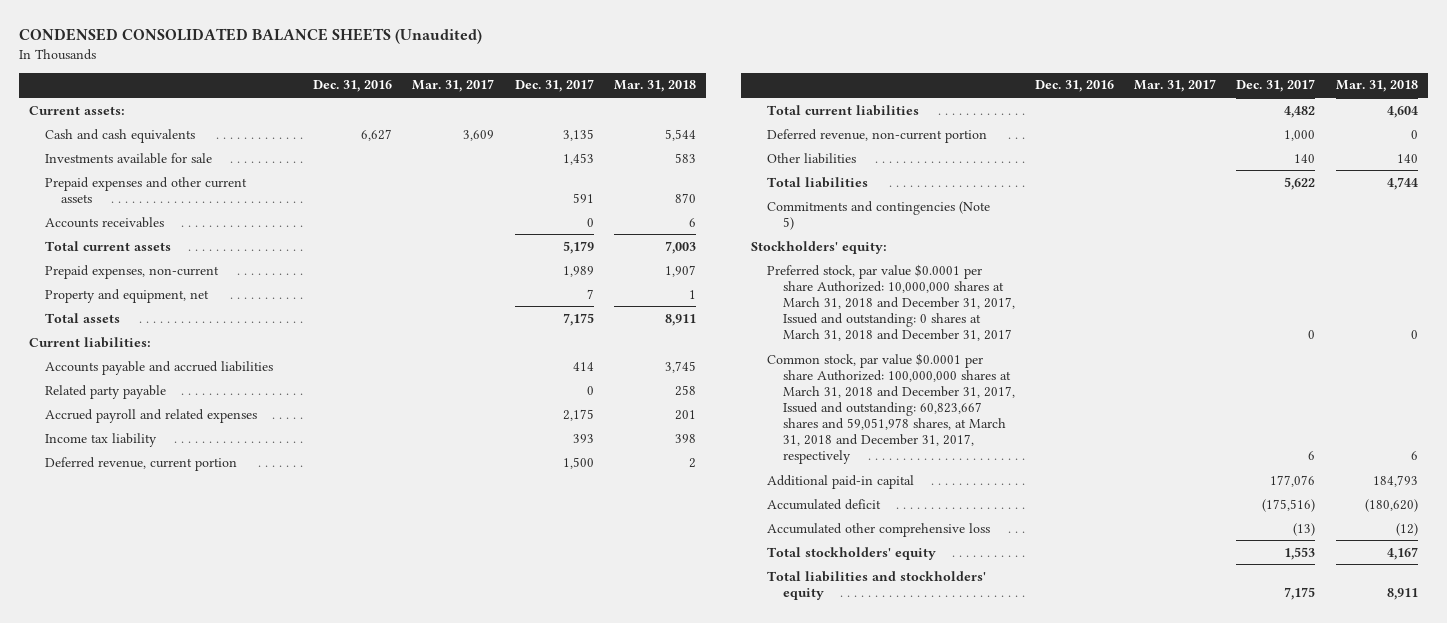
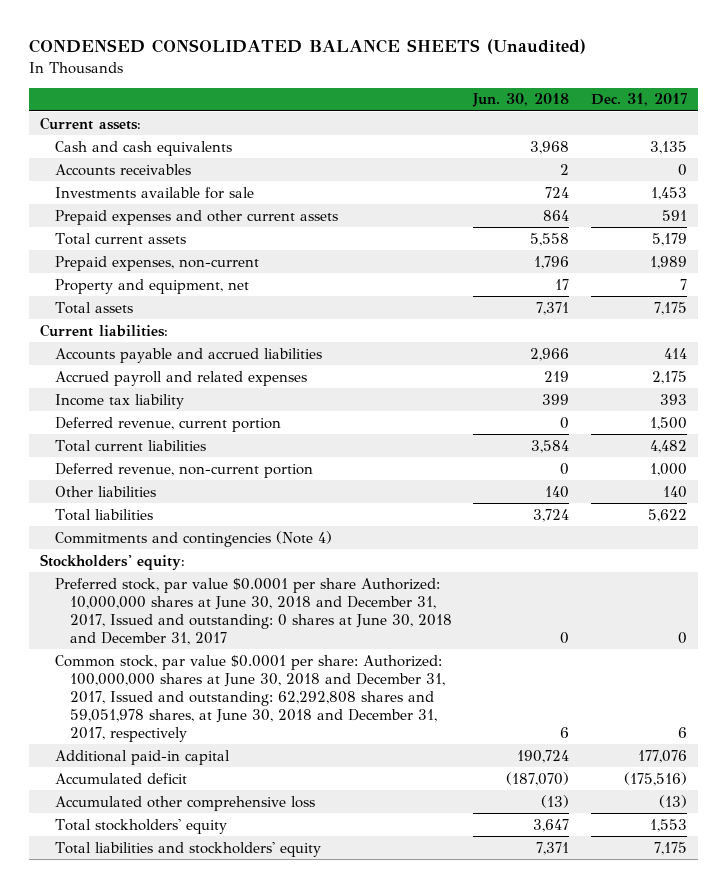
[313,80,393,93] Dec. 31, 2016 -> none
[412,79,495,93] Mar. 31, 2017 -> none
[613,80,696,93] Mar. 31, 2018 -> none
none -> [472,93,570,108] Jun. 30, 2018
[44,216,164,228] Accounts receivables -> [54,163,191,176] Accounts receivables
[44,384,166,399] Related party payable -> none
[766,200,990,230] Commitments and contingencies (Note 5) -> [54,530,332,547] Commitments and contingencies (Note 4)
[766,263,1015,342] Preferred stock, par value $0.0001 per share Authorized: 10,000,000 shares at March 31, 2018 and December 31, 2017, Issued and outstanding: 0 shares at March 31, 2018 and December 31, 2017 -> [54,577,453,645] Preferred stock, par value $0.0001 per share Authorized: 10,000,000 shares at June 30, 2018 and December 31, 2017, Issued and outstanding: 0 shares at June 30, 2018 and December 31, 2017
[766,352,1015,465] Common stock, par value $0.0001 per share Authorized: 100,000,000 shares at March 31, 2018 and December 31, 2017, Issued and outstanding: 60,823,667 shares and 59,051,978 shares, at March 31, 2018 and December 31, 2017, respectively -> [54,654,446,743] Common stock, par value $0.0001 per share: Authorized: 100,000,000 shares at June 30, 2018 and December 31, 2017, Issued and outstanding: 62,292,808 shares and 59,051,978 shares, at June 30, 2018 and December 31, 2017, respectively

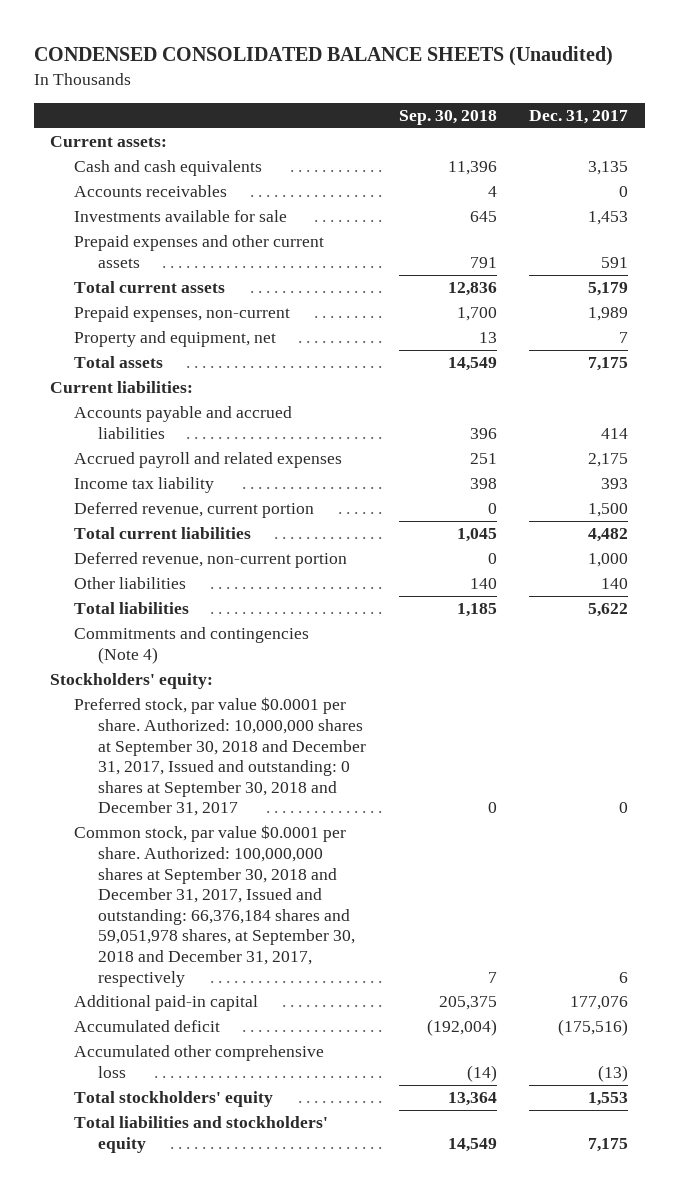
[472,93,570,108] Jun. 30, 2018 -> none
none -> [398,110,497,126] Sep. 30, 2018
[54,577,453,645] Preferred stock, par value $0.0001 per share Authorized: 10,000,000 shares at June 30, 2018 and December 31, 2017, Issued and outstanding: 0 shares at June 30, 2018 and December 31, 2017 -> [74,697,366,817] Preferred stock, par value $0.0001 per share. Authorized: 10,000,000 shares at September 30, 2018 and December 31, 2017, Issued and outstanding: 0 shares at September 30, 2018 and December 31, 2017
[54,654,446,743] Common stock, par value $0.0001 per share: Authorized: 100,000,000 shares at June 30, 2018 and December 31, 2017, Issued and outstanding: 62,292,808 shares and 59,051,978 shares, at June 30, 2018 and December 31, 2017, respectively -> [74,825,355,987] Common stock, par value $0.0001 per share. Authorized: 100,000,000 shares at September 30, 2018 and December 31, 2017, Issued and outstanding: 66,376,184 shares and 59,051,978 shares, at September 30, 2018 and December 31, 2017, respectively

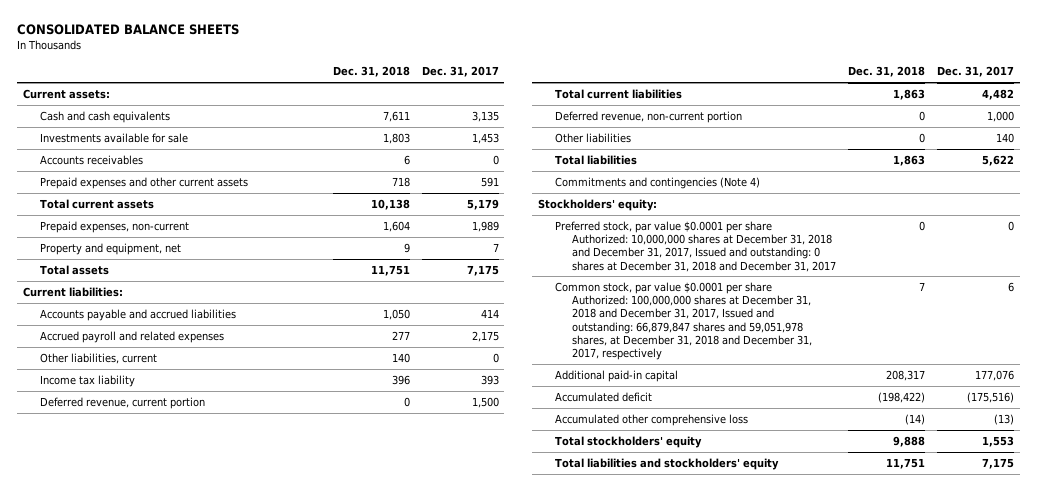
[34,46,614,67] CONDENSED CONSOLIDATED BALANCE SHEETS (Unaudited) -> [16,24,239,36] CONSOLIDATED BALANCE SHEETS
[398,110,497,126] Sep. 30, 2018 -> none
none -> [332,66,410,78] Dec. 31, 2018
[74,185,228,198] Accounts receivables -> [39,154,143,165] Accounts receivables
none -> [39,352,157,364] Other liabilities, current
[74,697,366,817] Preferred stock, par value $0.0001 per share. Authorized: 10,000,000 shares at September 30, 2018 and December 31, 2017, Issued and outstanding: 0 shares at September 30, 2018 and December 31, 2017 -> [555,220,837,272] Preferred stock, par value $0.0001 per share Authorized: 10,000,000 shares at December 31, 2018 and December 31, 2017, Issued and outstanding: 0 shares at December 31, 2018 and December 31, 2017
[74,825,355,987] Common stock, par value $0.0001 per share. Authorized: 100,000,000 shares at September 30, 2018 and December 31, 2017, Issued and outstanding: 66,376,184 shares and 59,051,978 shares, at September 30, 2018 and December 31, 2017, respectively -> [555,281,813,361] Common stock, par value $0.0001 per share Authorized: 100,000,000 shares at December 31, 2018 and December 31, 2017, Issued and outstanding: 66,879,847 shares and 59,051,978 shares, at December 31, 2018 and December 31, 2017, respectively

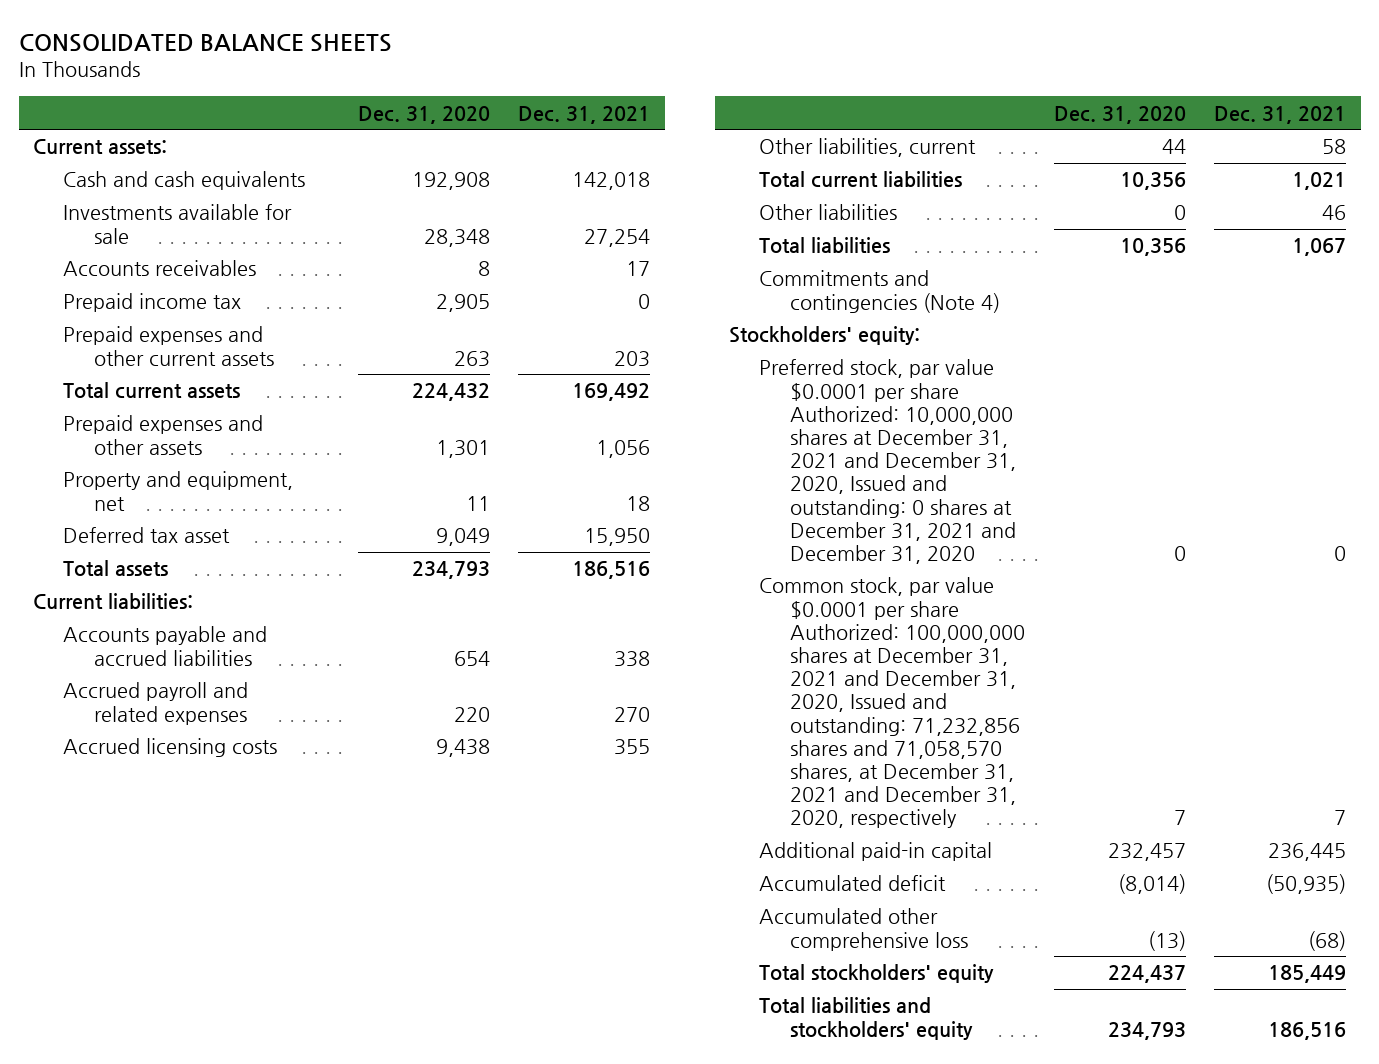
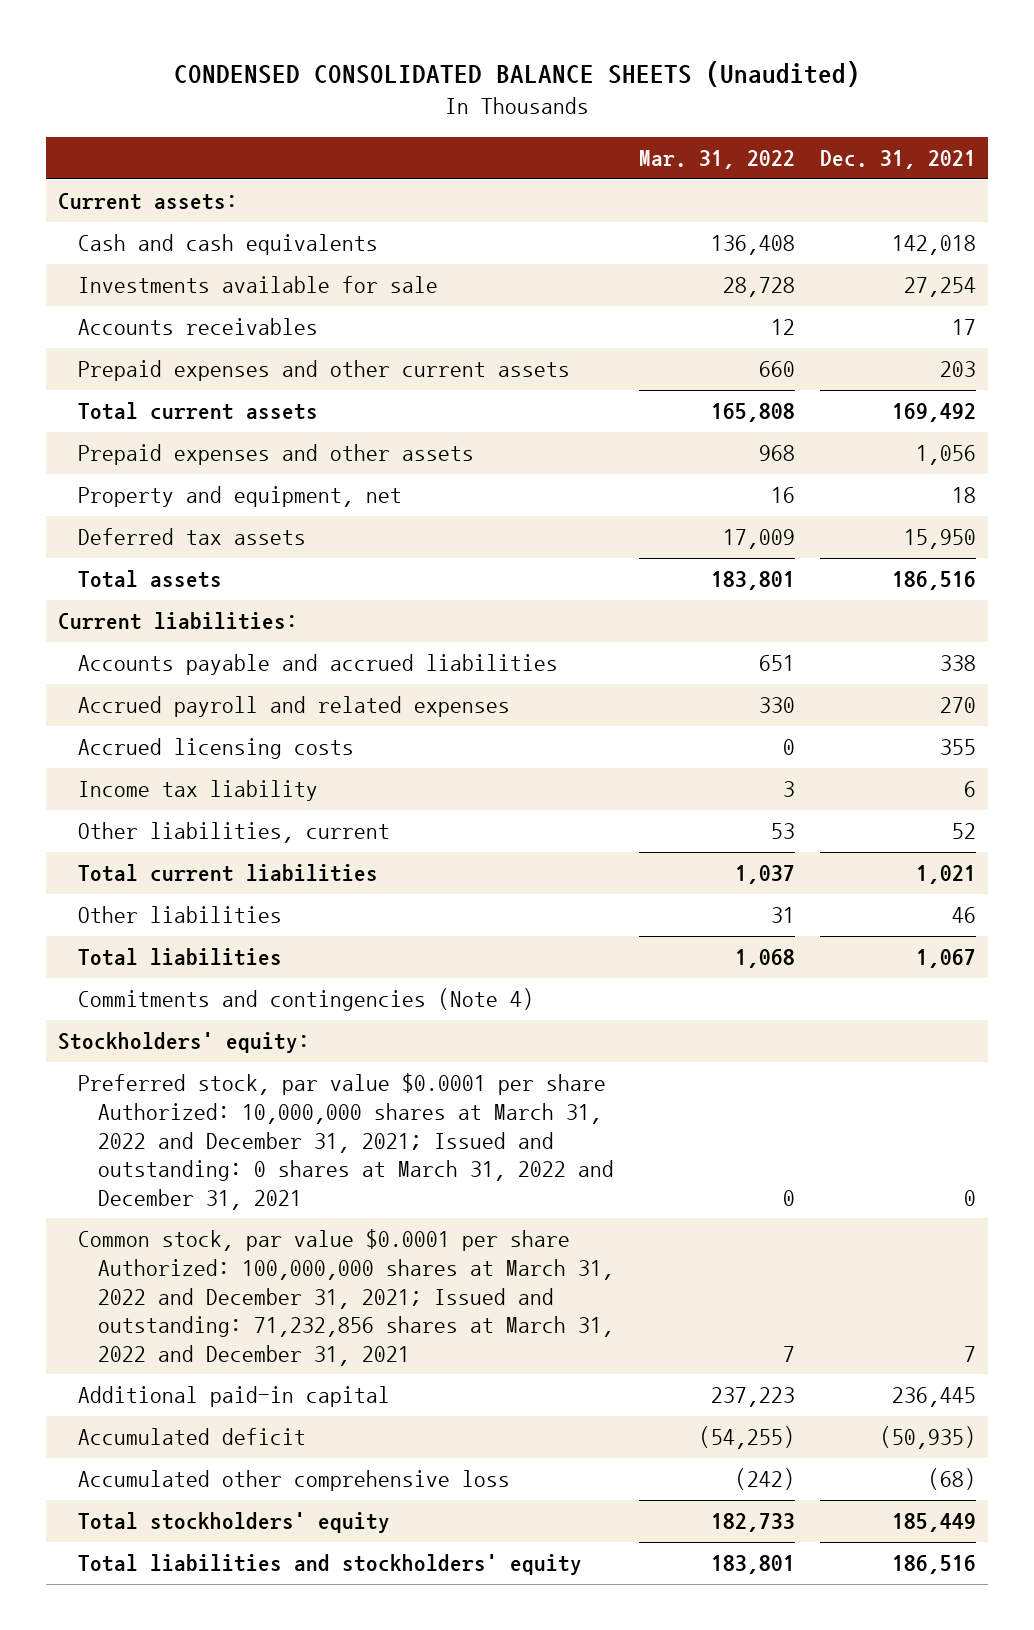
[18,33,392,52] CONSOLIDATED BALANCE SHEETS -> [174,61,861,88] CONDENSED CONSOLIDATED BALANCE SHEETS (Unaudited)
[357,105,490,124] Dec. 31, 2020 -> none
none -> [639,150,796,170] Mar. 31, 2022
[63,293,242,313] Prepaid income tax -> none
[63,527,231,544] Deferred tax asset -> [78,528,307,546] Deferred tax assets
none -> [78,780,319,802] Income tax liability
[1322,139,1347,155] 58 -> [951,823,976,840] 52
[759,359,1016,565] Preferred stock, par value $0.0001 per share Authorized: 10,000,000 shares at December 31, 2021 and December 31, 2020, Issued and outstanding: 0 shares at December 31, 2021 and December 31, 2020 -> [78,1073,615,1210] Preferred stock, par value $0.0001 per share Authorized: 10,000,000 shares at March 31, 2022 and December 31, 2021; Issued and outstanding: 0 shares at March 31, 2022 and December 31, 2021
[759,577,1025,829] Common stock, par value $0.0001 per share Authorized: 100,000,000 shares at December 31, 2021 and December 31, 2020, Issued and outstanding: 71,232,856 shares and 71,058,570 shares, at December 31, 2021 and December 31, 2020, respectively -> [78,1229,615,1366] Common stock, par value $0.0001 per share Authorized: 100,000,000 shares at March 31, 2022 and December 31, 2021; Issued and outstanding: 71,232,856 shares at March 31, 2022 and December 31, 2021

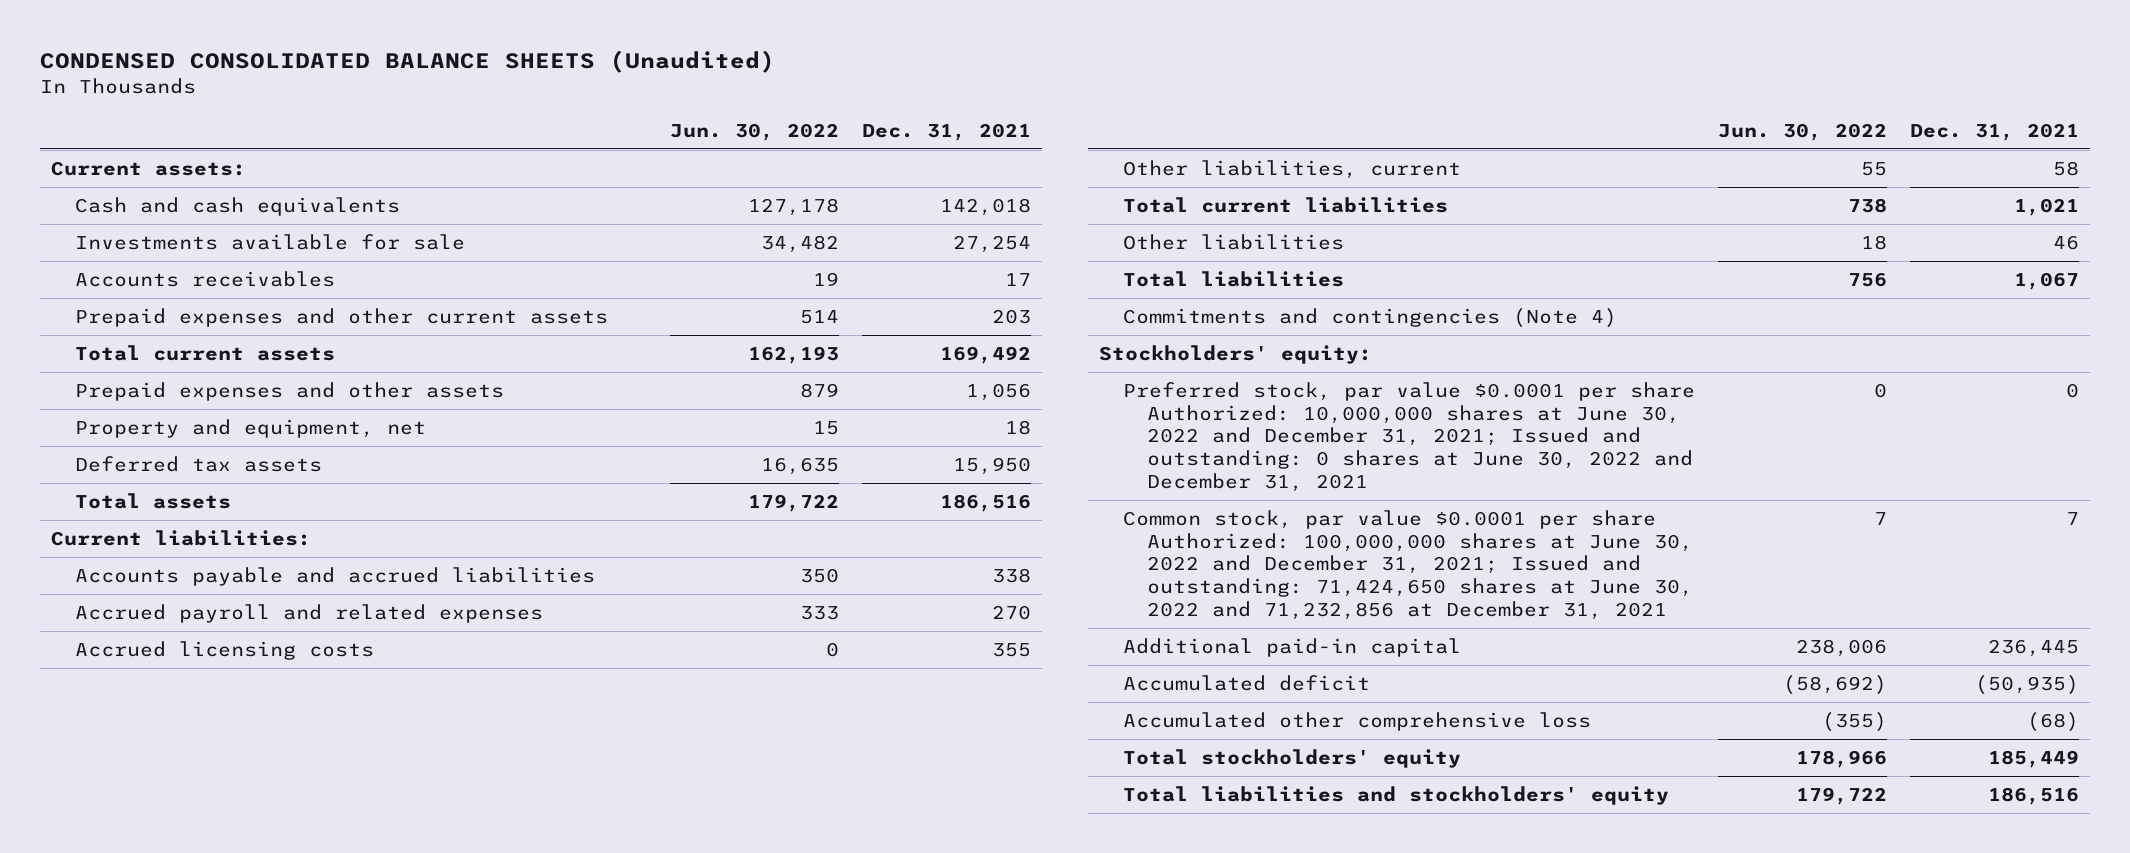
[639,150,796,170] Mar. 31, 2022 -> none
none -> [669,122,839,141] Jun. 30, 2022
[78,780,319,802] Income tax liability -> none
[951,823,976,840] 52 -> [2052,161,2079,177] 58
[78,1073,615,1210] Preferred stock, par value $0.0001 per share Authorized: 10,000,000 shares at March 31, 2022 and December 31, 2021; Issued and outstanding: 0 shares at March 31, 2022 and December 31, 2021 -> [1123,382,1696,492] Preferred stock, par value $0.0001 per share Authorized: 10,000,000 shares at June 30, 2022 and December 31, 2021; Issued and outstanding: 0 shares at June 30, 2022 and December 31, 2021
[78,1229,615,1366] Common stock, par value $0.0001 per share Authorized: 100,000,000 shares at March 31, 2022 and December 31, 2021; Issued and outstanding: 71,232,856 shares at March 31, 2022 and December 31, 2021 -> [1123,510,1693,620] Common stock, par value $0.0001 per share Authorized: 100,000,000 shares at June 30, 2022 and December 31, 2021; Issued and outstanding: 71,424,650 shares at June 30, 2022 and 71,232,856 at December 31, 2021

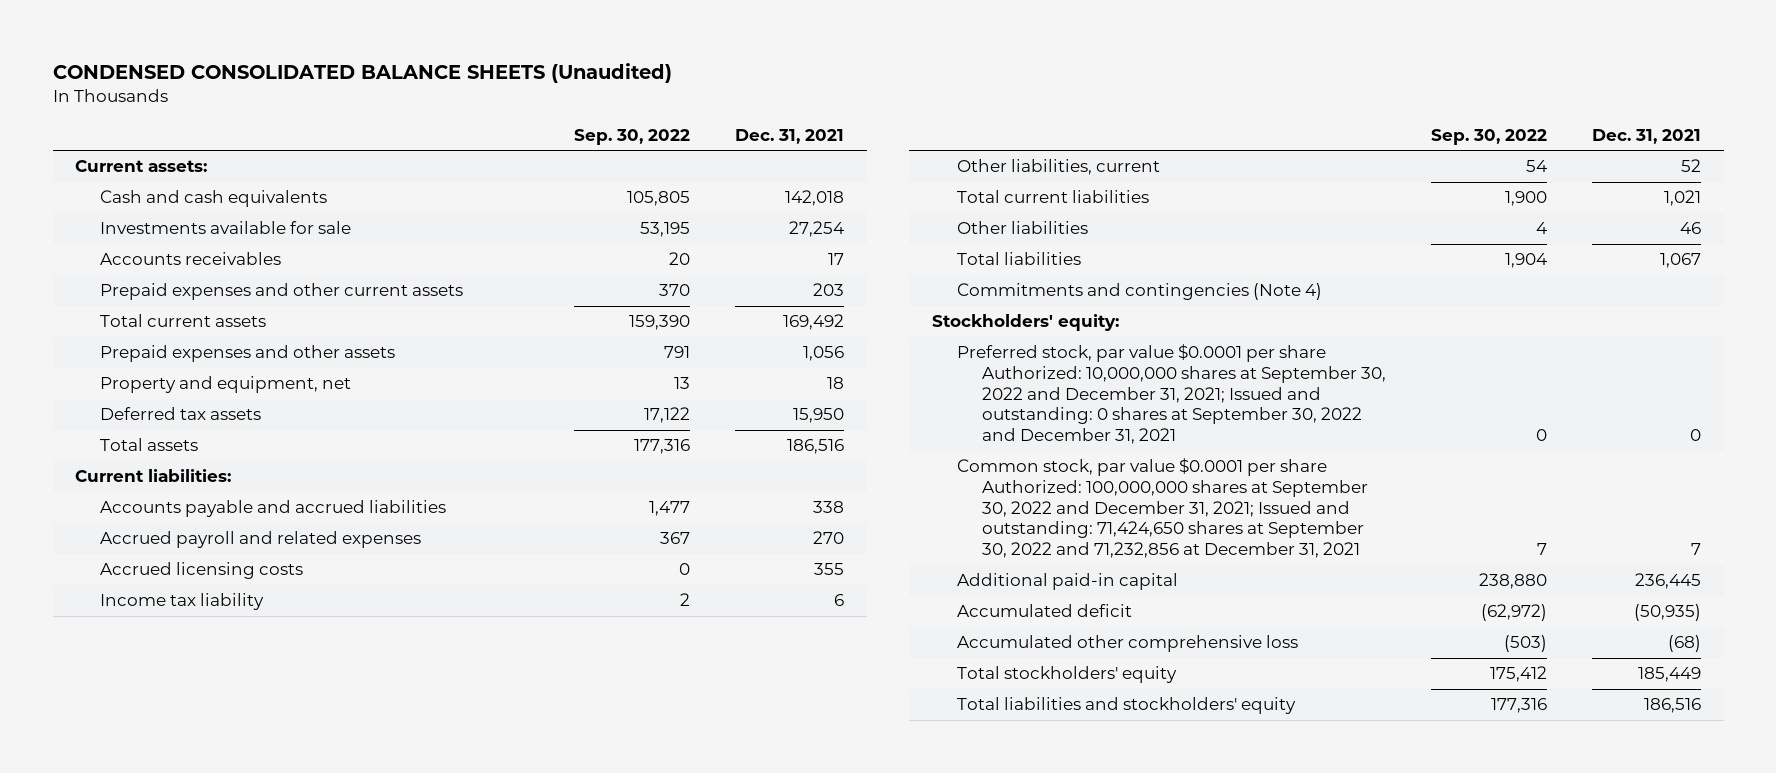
[669,122,839,141] Jun. 30, 2022 -> none
none -> [574,128,691,145] Sep. 30, 2022
none -> [100,593,265,611] Income tax liability
[2052,161,2079,177] 58 -> [1681,159,1702,173] 52
[1123,382,1696,492] Preferred stock, par value $0.0001 per share Authorized: 10,000,000 shares at June 30, 2022 and December 31, 2021; Issued and outstanding: 0 shares at June 30, 2022 and December 31, 2021 -> [957,344,1387,445] Preferred stock, par value $0.0001 per share Authorized: 10,000,000 shares at September 30, 2022 and December 31, 2021; Issued and outstanding: 0 shares at September 30, 2022 and December 31, 2021
[1123,510,1693,620] Common stock, par value $0.0001 per share Authorized: 100,000,000 shares at June 30, 2022 and December 31, 2021; Issued and outstanding: 71,424,650 shares at June 30, 2022 and 71,232,856 at December 31, 2021 -> [957,458,1369,559] Common stock, par value $0.0001 per share Authorized: 100,000,000 shares at September 30, 2022 and December 31, 2021; Issued and outstanding: 71,424,650 shares at September 30, 2022 and 71,232,856 at December 31, 2021

